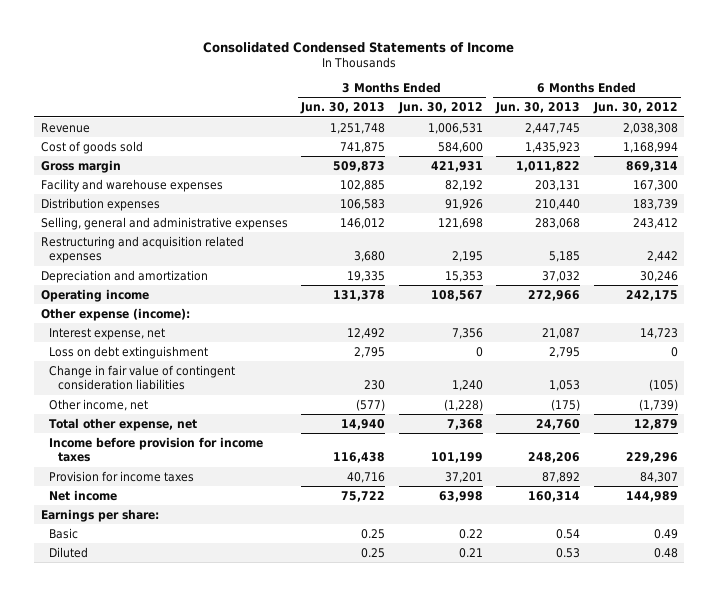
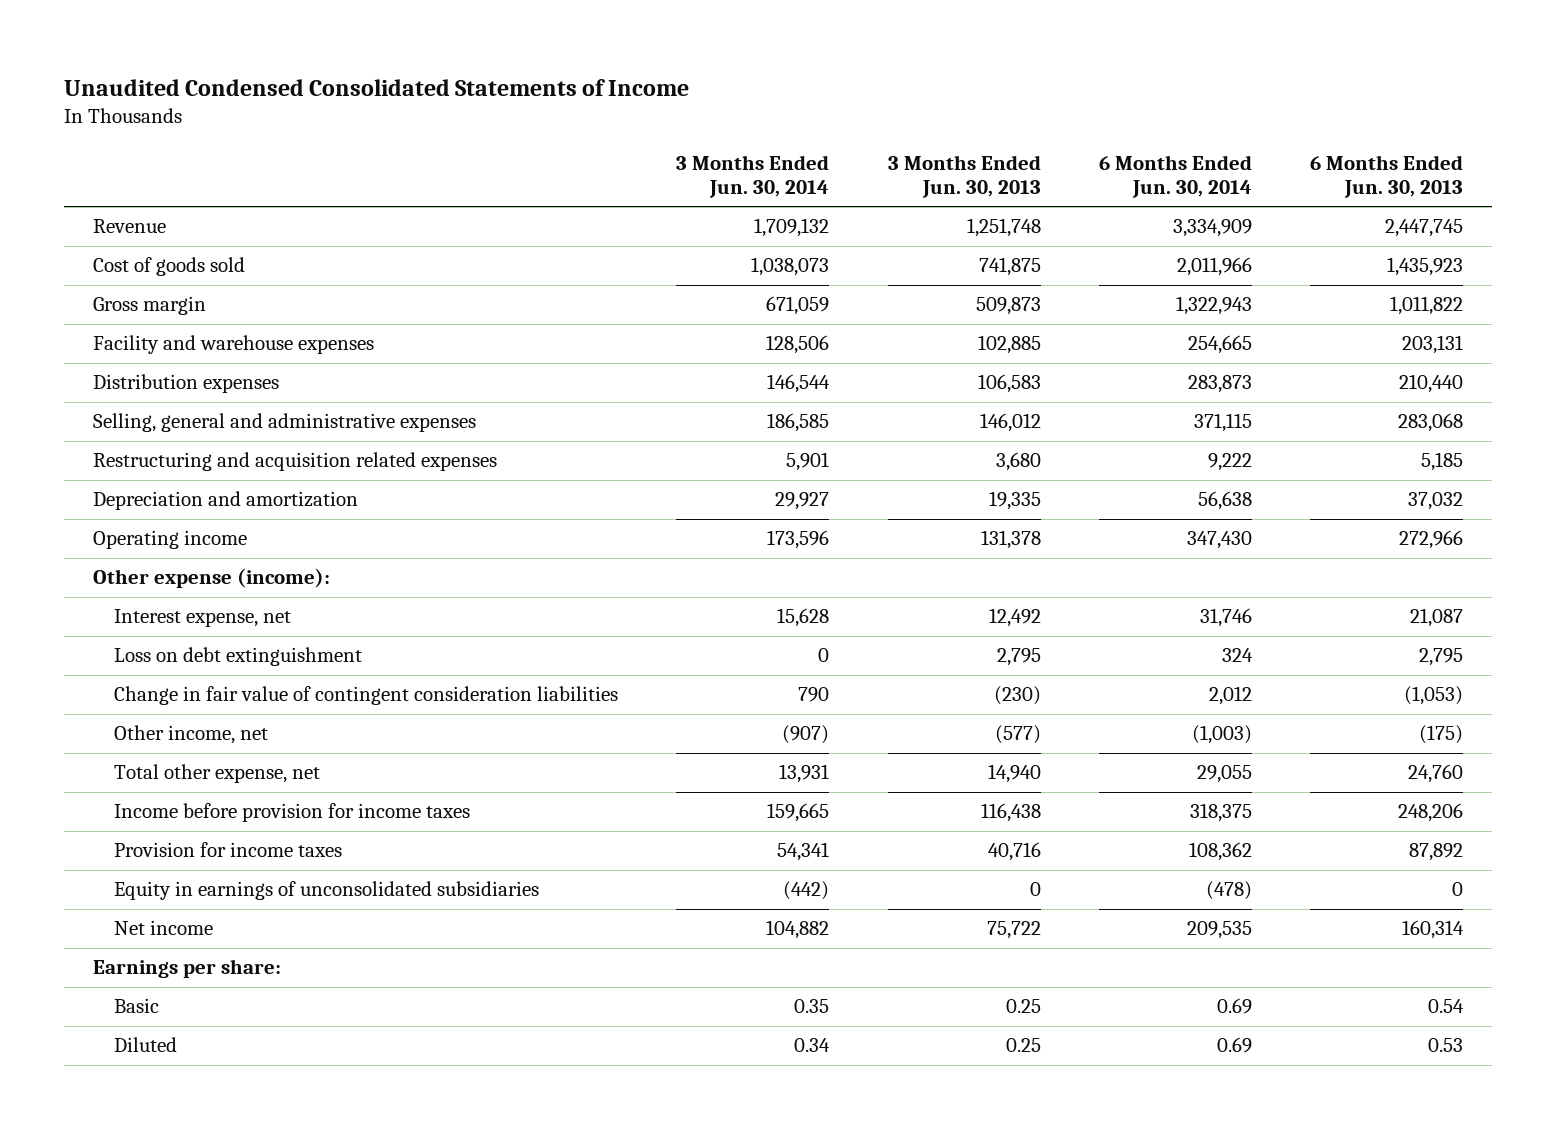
[203,41,515,53] Consolidated Condensed Statements of Income -> [63,78,689,96] Unaudited Condensed Consolidated Statements of Income
[397,102,483,115] Jun. 30, 2012 -> none
[592,102,678,115] Jun. 30, 2012 -> none
none -> [676,155,830,198] 3 Months Ended Jun. 30, 2014
none -> [1098,155,1252,198] 6 Months Ended Jun. 30, 2014
[364,380,386,391] 230 -> [993,686,1041,706] (230)
[549,380,581,392] 1,053 -> [1403,686,1463,706] (1,053)
none -> [114,881,540,901] Equity in earnings of unconsolidated subsidiaries

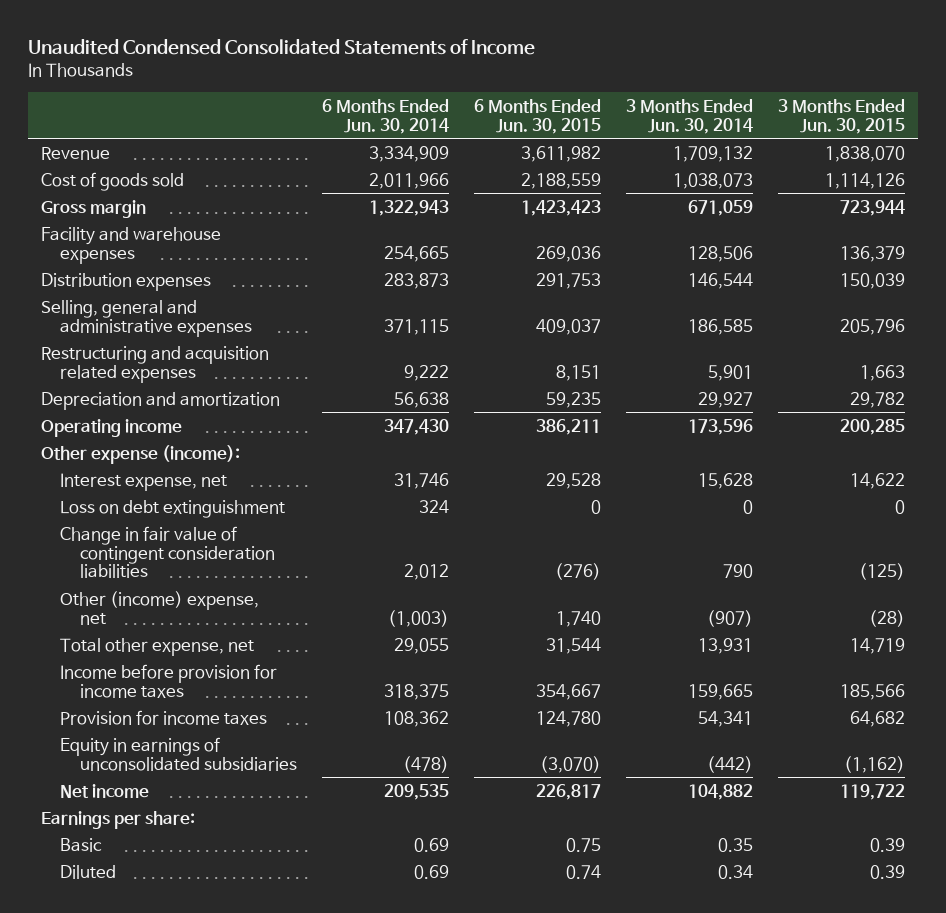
[887,155,1041,198] 3 Months Ended Jun. 30, 2013 -> none
[1309,155,1463,198] 6 Months Ended Jun. 30, 2013 -> none
none -> [474,98,602,134] 6 Months Ended Jun. 30, 2015
none -> [778,98,906,134] 3 Months Ended Jun. 30, 2015
[114,725,269,745] Other income, net -> [60,590,260,625] Other (income) expense, net

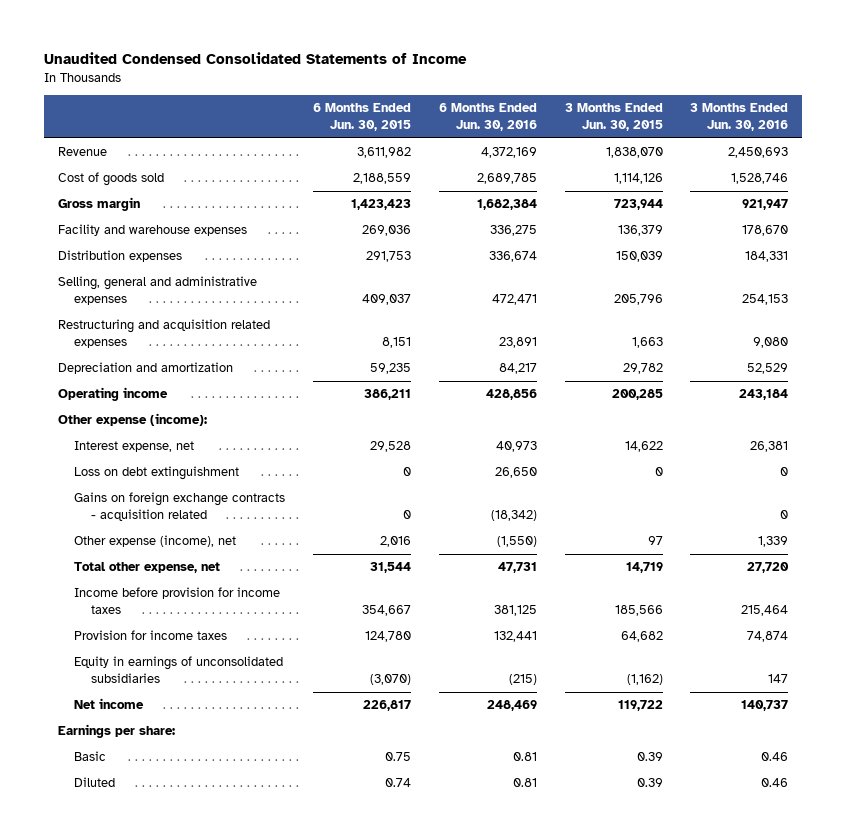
[322,98,450,134] 6 Months Ended Jun. 30, 2014 -> none
[626,98,754,134] 3 Months Ended Jun. 30, 2014 -> none
none -> [438,103,537,132] 6 Months Ended Jun. 30, 2016
none -> [690,103,789,132] 3 Months Ended Jun. 30, 2016
[60,525,275,579] Change in fair value of contingent consideration liabilities -> none
none -> [74,492,286,522] Gains on foreign exchange contracts - acquisition related
[60,590,260,625] Other (income) expense, net -> [74,535,237,548] Other expense (income), net
[556,610,602,627] 1,740 -> [380,536,412,548] 2,016
[869,609,906,627] (28) -> [647,536,663,546] 97

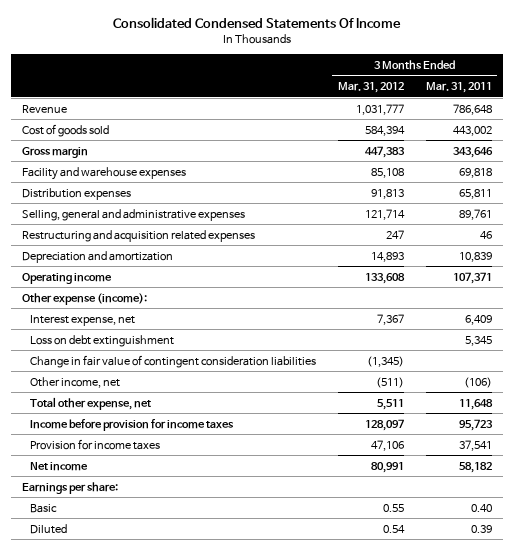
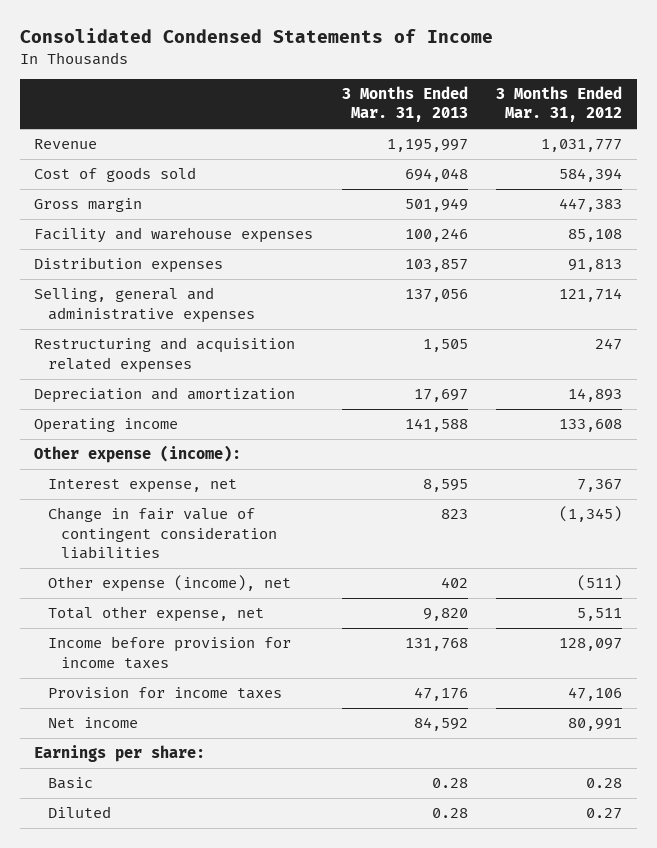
[112,17,401,29] Consolidated Condensed Statements Of Income -> [20,28,494,44] Consolidated Condensed Statements of Income
[425,82,492,94] Mar. 31, 2011 -> none
none -> [341,85,468,123] 3 Months Ended Mar. 31, 2013
[29,334,174,347] Loss on debt extinguishment -> none
[29,376,120,388] Other income, net -> [47,575,291,593] Other expense (income), net
[382,503,404,512] 0.55 -> [586,778,623,789] 0.28
[382,524,405,533] 0.54 -> [586,808,623,820] 0.27

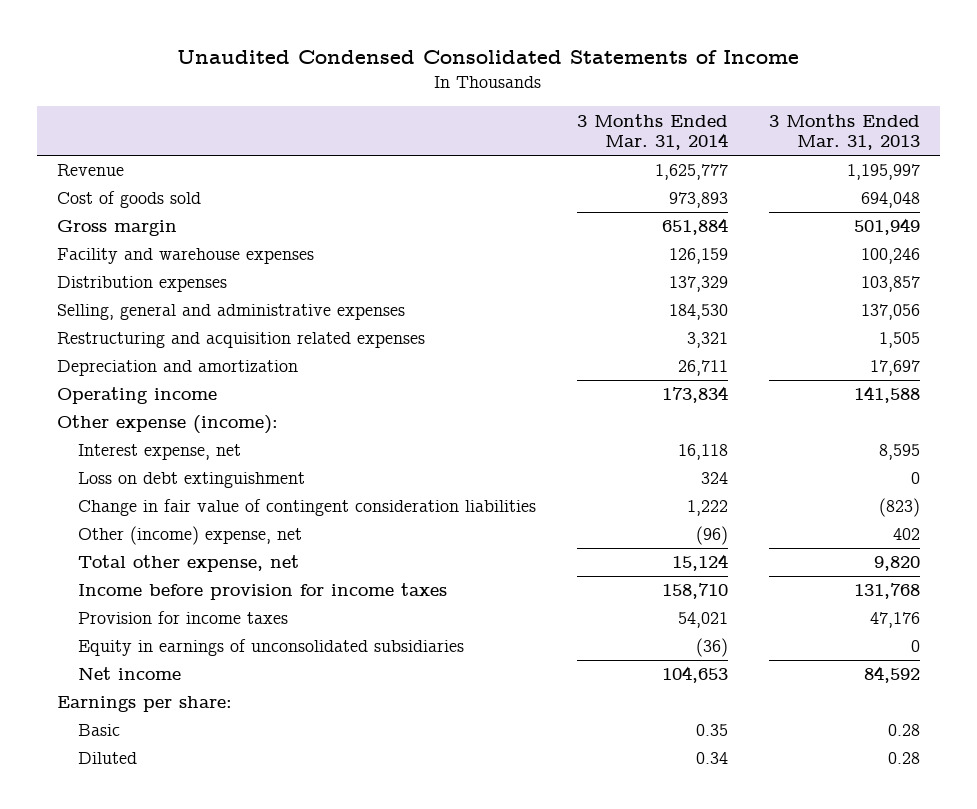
[20,28,494,44] Consolidated Condensed Statements of Income -> [177,50,800,65] Unaudited Condensed Consolidated Statements of Income
[496,85,623,123] 3 Months Ended Mar. 31, 2012 -> none
none -> [576,113,728,151] 3 Months Ended Mar. 31, 2014
none -> [77,472,305,489] Loss on debt extinguishment
[440,509,468,520] 823 -> [878,498,920,518] (823)
[47,575,291,593] Other expense (income), net -> [77,526,302,546] Other (income) expense, net
none -> [77,639,464,657] Equity in earnings of unconsolidated subsidiaries

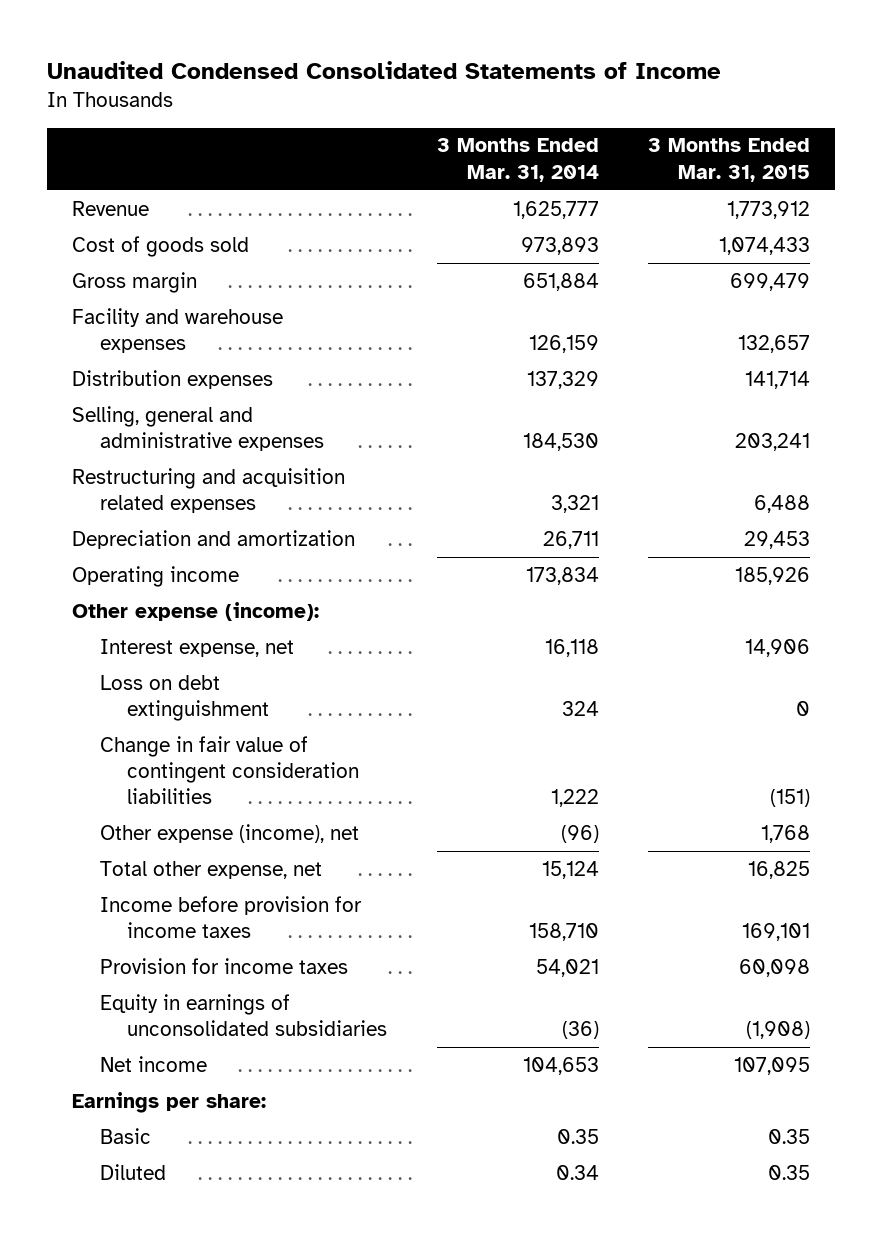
[768,113,920,151] 3 Months Ended Mar. 31, 2013 -> none
none -> [648,138,811,182] 3 Months Ended Mar. 31, 2015
[77,526,302,546] Other (income) expense, net -> [99,823,359,843] Other expense (income), net

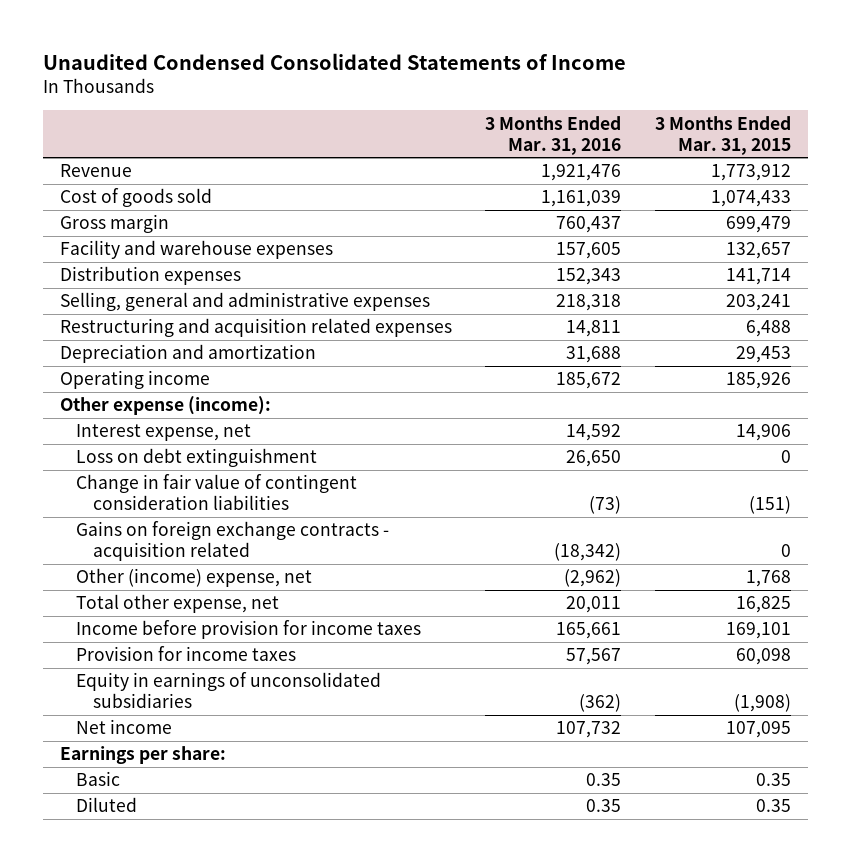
[436,138,599,182] 3 Months Ended Mar. 31, 2014 -> none
none -> [485,115,622,155] 3 Months Ended Mar. 31, 2016
none -> [76,521,390,562] Gains on foreign exchange contracts - acquisition related
[99,823,359,843] Other expense (income), net -> [76,568,313,588] Other (income) expense, net

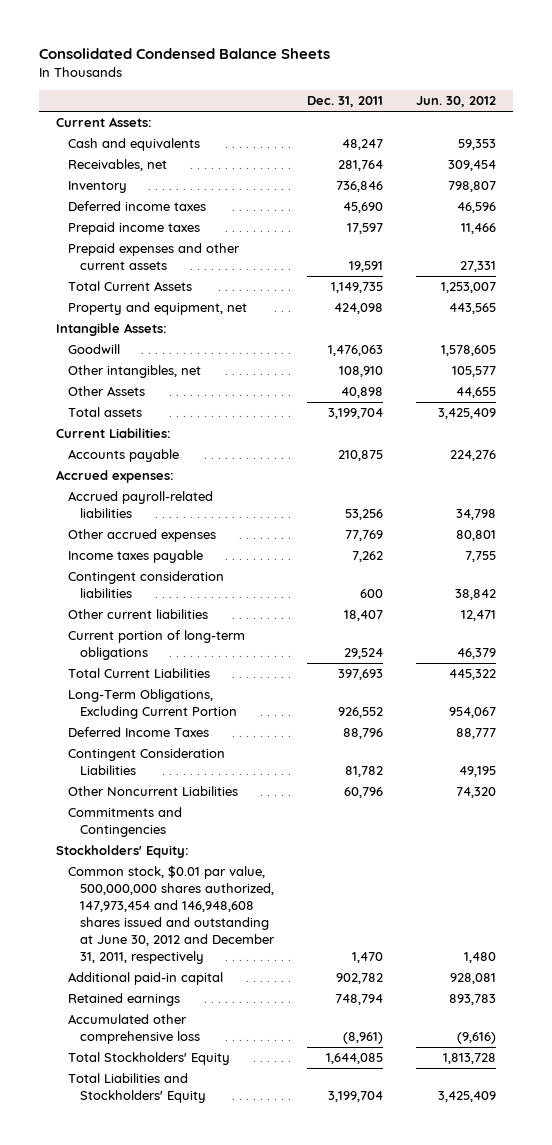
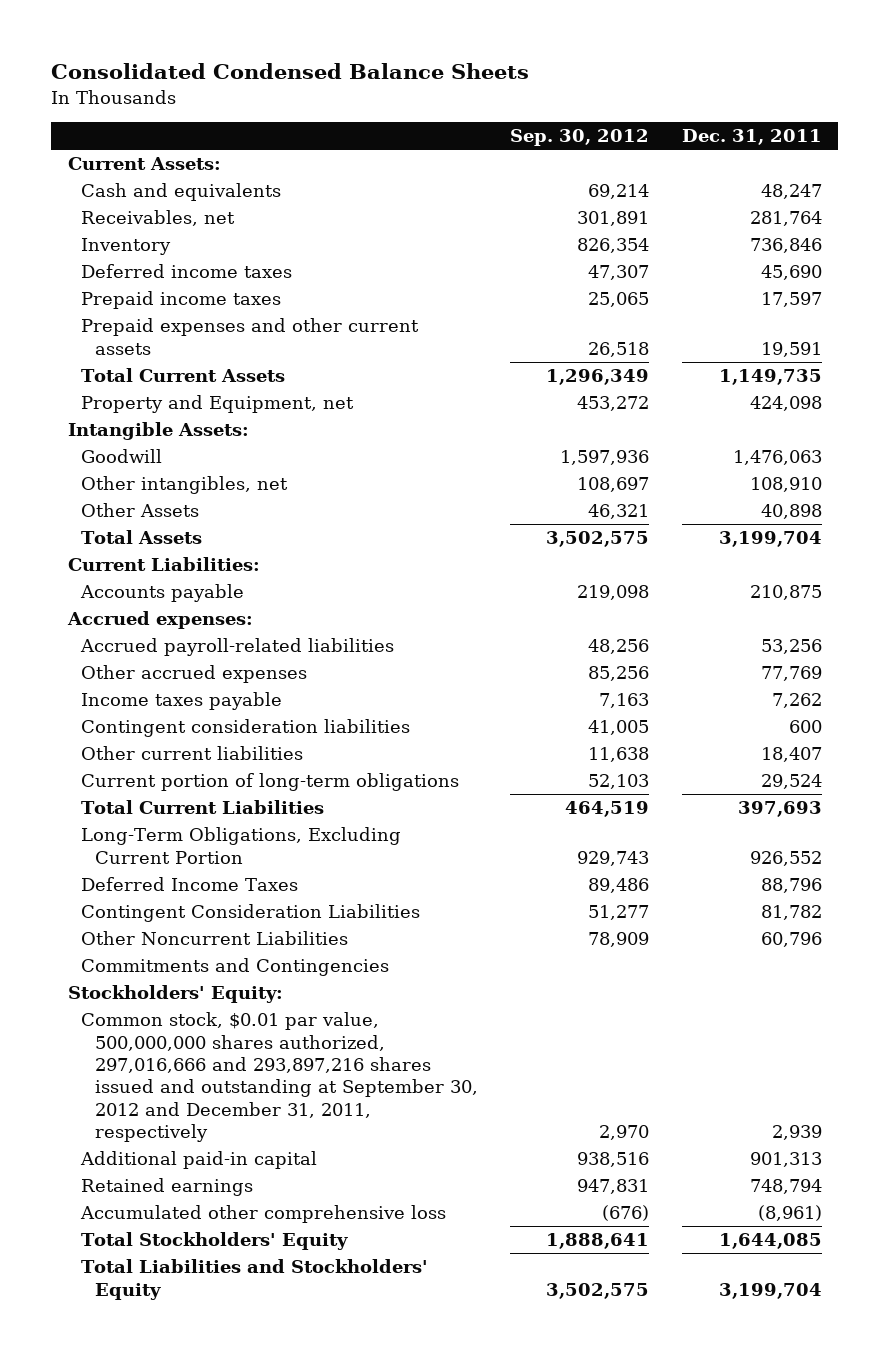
[416,96,497,108] Jun. 30, 2012 -> none
none -> [510,129,650,147] Sep. 30, 2012
[67,302,247,316] Property and equipment, net -> [81,395,355,414] Property and Equipment, net
[67,407,142,418] Total assets -> [81,530,203,545] Total Assets
[67,865,275,965] Common stock, $0.01 par value, 500,000,000 shares authorized, 147,973,454 and 146,948,608 shares issued and outstanding at June 30, 2012 and December 31, 2011, respectively -> [81,1012,478,1142] Common stock, $0.01 par value, 500,000,000 shares authorized, 297,016,666 and 293,897,216 shares issued and outstanding at September 30, 2012 and December 31, 2011, respectively
[352,952,384,964] 1,470 -> [771,1124,822,1140] 2,939
[336,973,384,985] 902,782 -> [749,1152,822,1168] 901,313

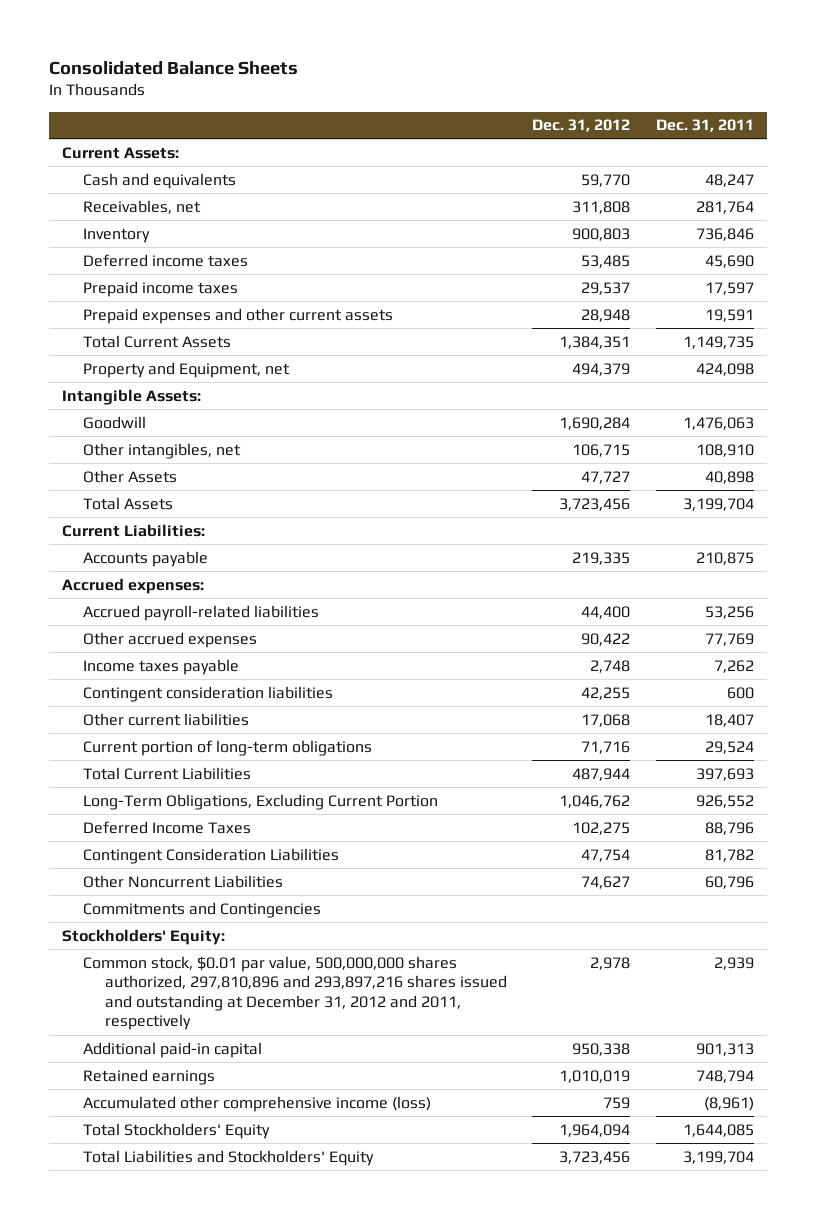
[51,63,530,80] Consolidated Condensed Balance Sheets -> [48,60,298,75] Consolidated Balance Sheets
[510,129,650,147] Sep. 30, 2012 -> none
none -> [532,119,631,133] Dec. 31, 2012
[81,1012,478,1142] Common stock, $0.01 par value, 500,000,000 shares authorized, 297,016,666 and 293,897,216 shares issued and outstanding at September 30, 2012 and December 31, 2011, respectively -> [83,955,507,1031] Common stock, $0.01 par value, 500,000,000 shares authorized, 297,810,896 and 293,897,216 shares issued and outstanding at December 31, 2012 and 2011, respectively
[80,1205,447,1224] Accumulated other comprehensive loss -> [83,1095,432,1112] Accumulated other comprehensive income (loss)

